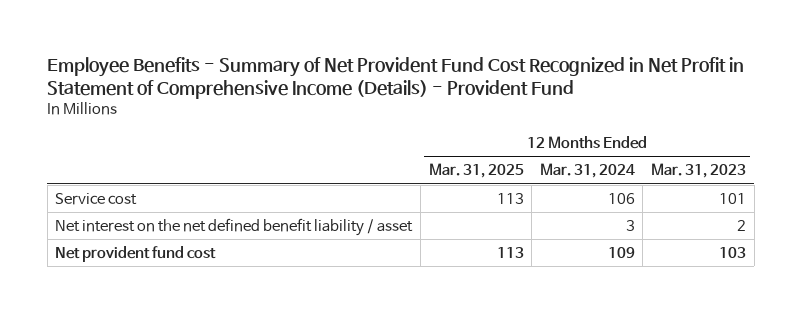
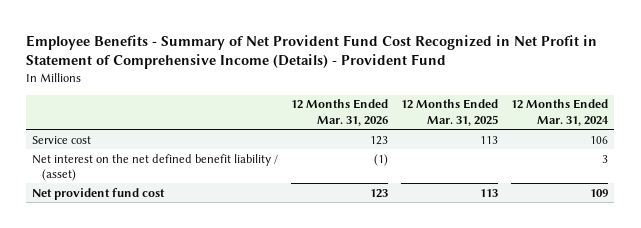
[651,163,747,179] Mar. 31, 2023 -> none
none -> [291,99,389,126] 12 Months Ended Mar. 31, 2026
[55,217,414,236] Net interest on the net defined benefit liability / asset -> [32,153,279,181] Net interest on the net defined benefit liability / (asset)

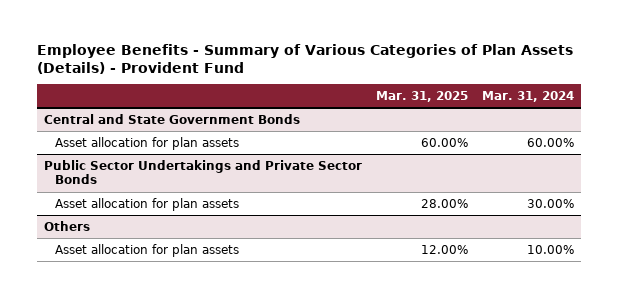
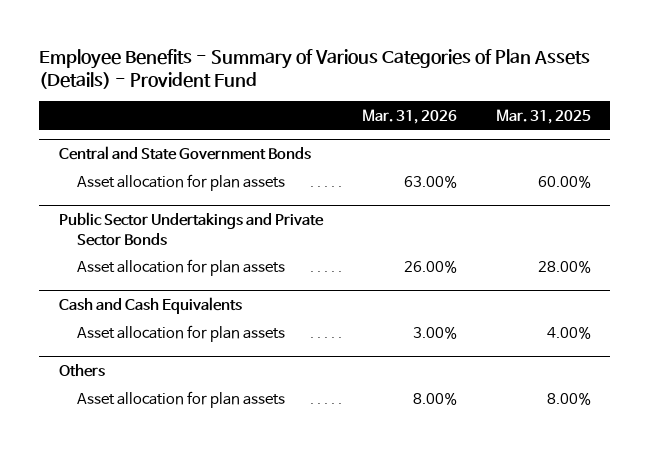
[482,90,575,102] Mar. 31, 2024 -> none
none -> [361,108,457,124] Mar. 31, 2026
none -> [58,297,242,315] Cash and Cash Equivalents
none -> [76,325,285,343] Asset allocation for plan assets
[420,244,468,254] 12.00% -> [546,392,591,406] 8.00%

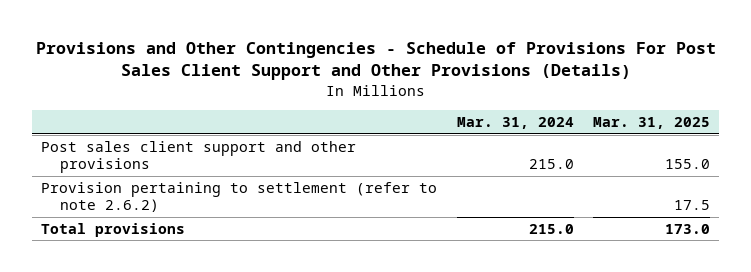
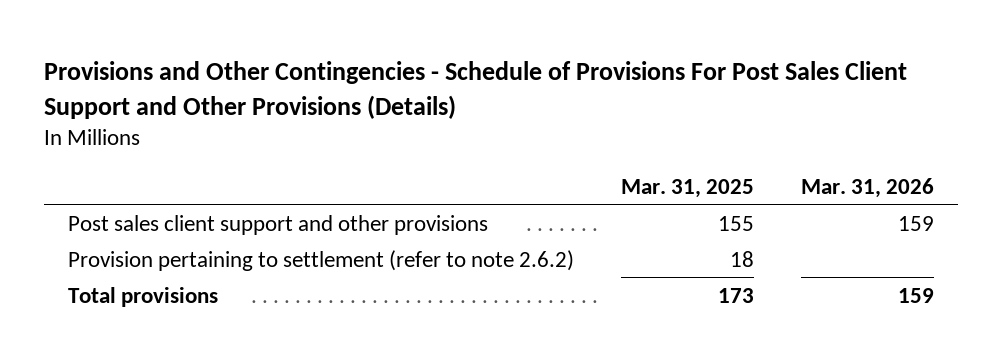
[456,117,574,130] Mar. 31, 2024 -> none
none -> [801,177,935,198] Mar. 31, 2026
[664,159,710,170] 155.0 -> [718,215,755,231] 155
[673,200,710,211] 17.5 -> [730,250,755,267] 18
[664,223,710,234] 173.0 -> [718,287,755,303] 173

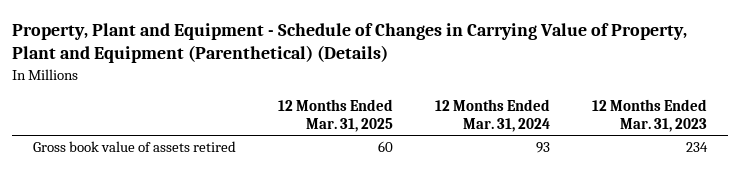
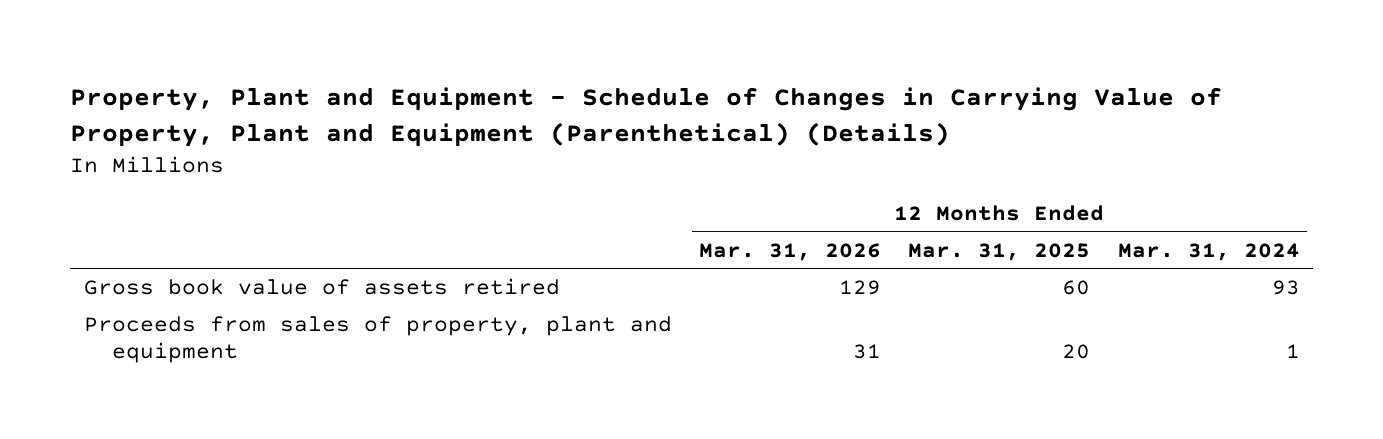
[591,99,707,133] 12 Months Ended Mar. 31, 2023 -> none
none -> [698,242,881,261] Mar. 31, 2026
none -> [83,316,672,363] Proceeds from sales of property, plant and equipment

